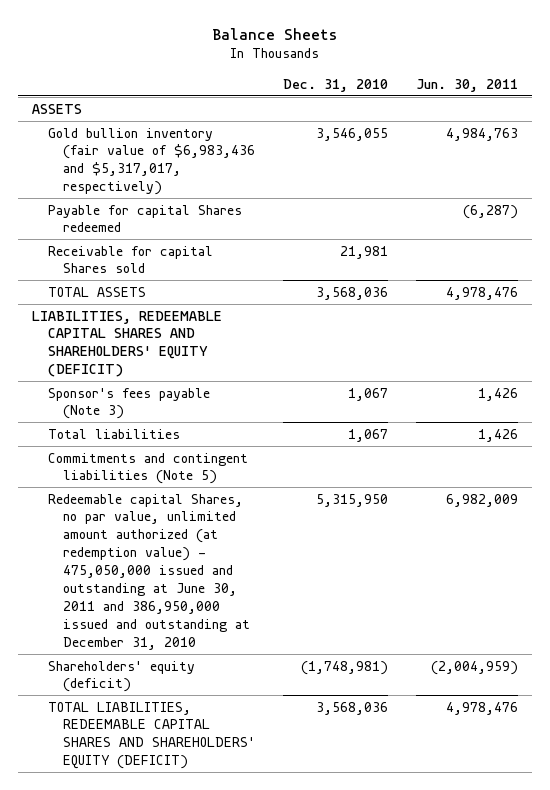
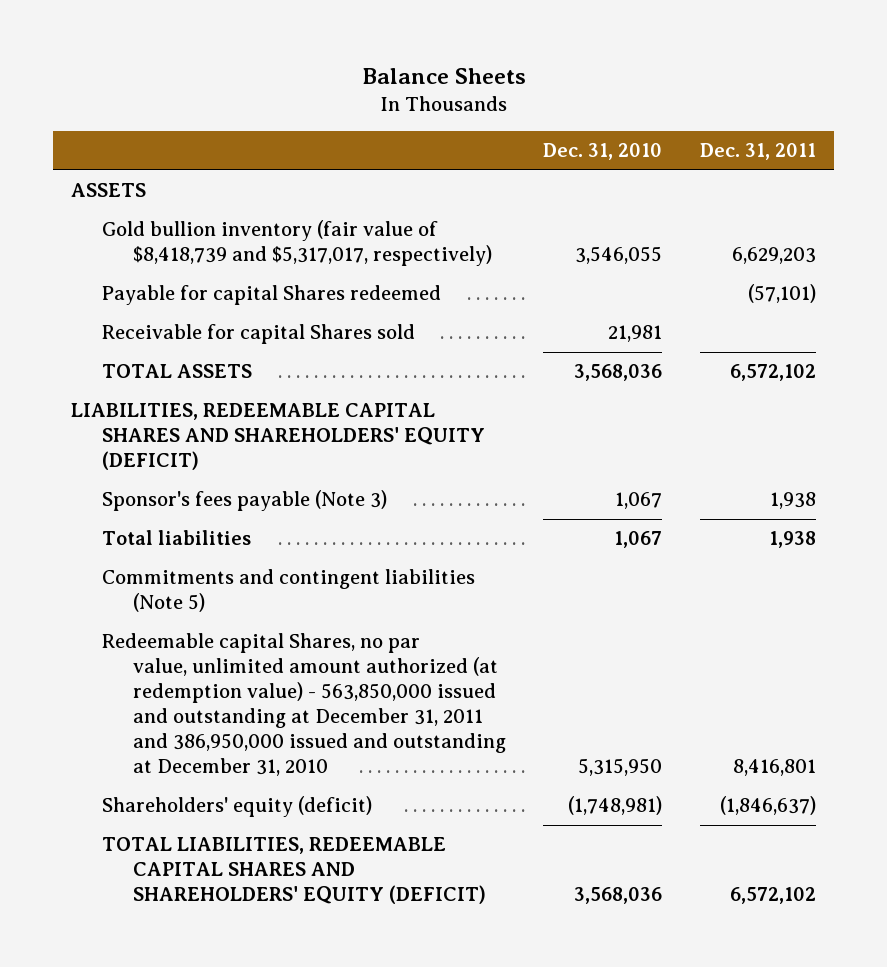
[415,78,518,92] Jun. 30, 2011 -> none
none -> [699,143,816,161] Dec. 31, 2011
[47,127,256,196] Gold bullion inventory (fair value of $6,983,436 and $5,317,017, respectively) -> [102,220,492,267] Gold bullion inventory (fair value of $8,418,739 and $5,317,017, respectively)
[47,493,251,650] Redeemable capital Shares, no par value, unlimited amount authorized (at redemption value) - 475,050,000 issued and outstanding at June 30, 2011 and 386,950,000 issued and outstanding at December 31, 2010 -> [102,633,506,777] Redeemable capital Shares, no par value, unlimited amount authorized (at redemption value) - 563,850,000 issued and outstanding at December 31, 2011 and 386,950,000 issued and outstanding at December 31, 2010

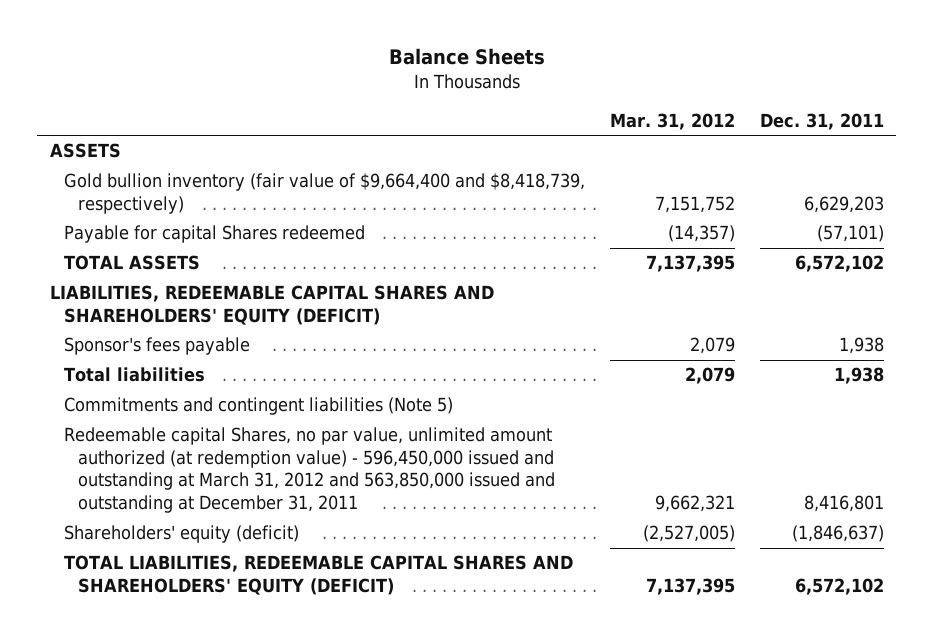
[543,143,663,161] Dec. 31, 2010 -> none
none -> [609,112,735,130] Mar. 31, 2012
[102,220,492,267] Gold bullion inventory (fair value of $8,418,739 and $5,317,017, respectively) -> [63,173,585,214] Gold bullion inventory (fair value of $9,664,400 and $8,418,739, respectively)
[102,324,416,345] Receivable for capital Shares sold -> none
[102,490,388,512] Sponsor's fees payable (Note 3) -> [63,337,250,356] Sponsor's fees payable
[102,633,506,777] Redeemable capital Shares, no par value, unlimited amount authorized (at redemption value) - 563,850,000 issued and outstanding at December 31, 2011 and 386,950,000 issued and outstanding at December 31, 2010 -> [63,427,556,514] Redeemable capital Shares, no par value, unlimited amount authorized (at redemption value) - 596,450,000 issued and outstanding at March 31, 2012 and 563,850,000 issued and outstanding at December 31, 2011

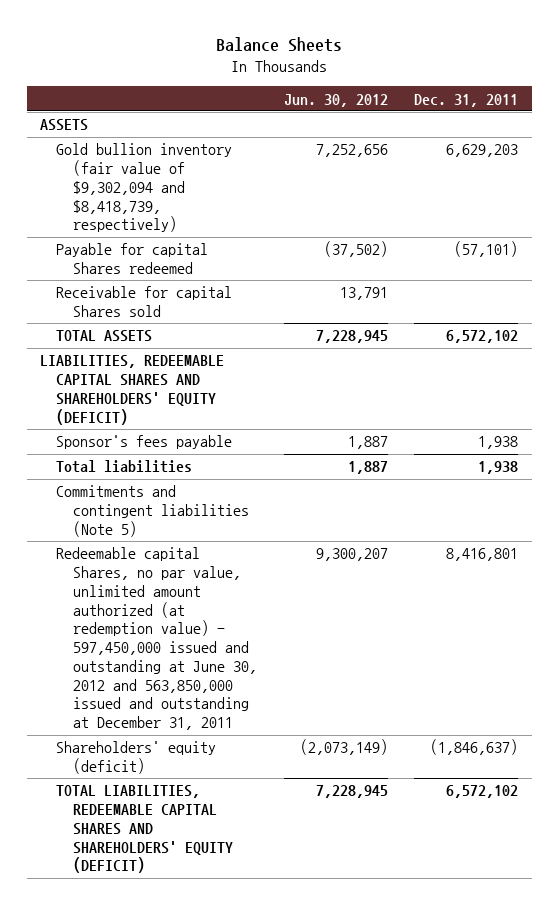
[609,112,735,130] Mar. 31, 2012 -> none
none -> [283,93,388,107] Jun. 30, 2012
[63,173,585,214] Gold bullion inventory (fair value of $9,664,400 and $8,418,739, respectively) -> [56,143,233,233] Gold bullion inventory (fair value of $9,302,094 and $8,418,739, respectively)
none -> [56,286,233,317] Receivable for capital Shares sold
[63,427,556,514] Redeemable capital Shares, no par value, unlimited amount authorized (at redemption value) - 596,450,000 issued and outstanding at March 31, 2012 and 563,850,000 issued and outstanding at December 31, 2011 -> [56,547,257,731] Redeemable capital Shares, no par value, unlimited amount authorized (at redemption value) - 597,450,000 issued and outstanding at June 30, 2012 and 563,850,000 issued and outstanding at December 31, 2011

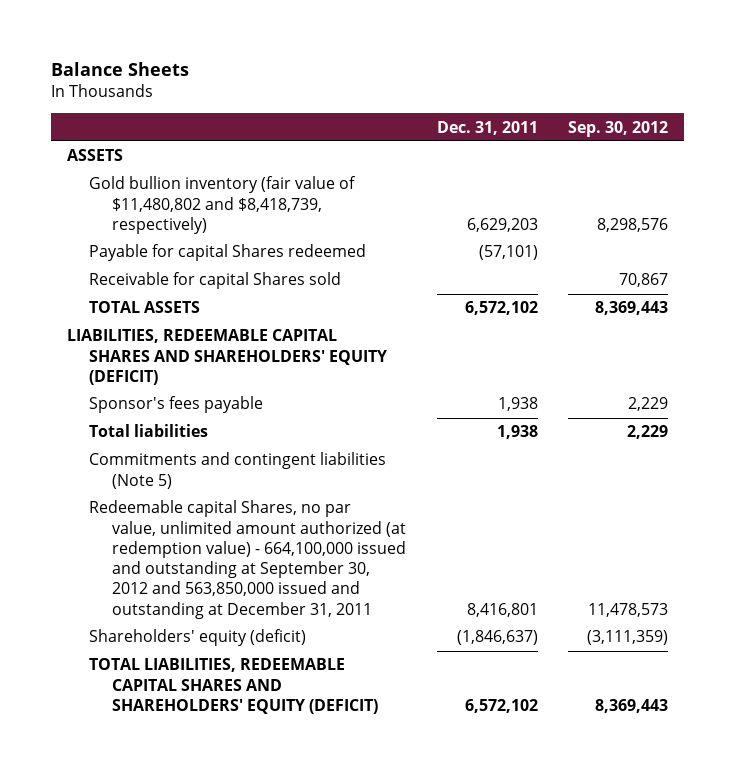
[283,93,388,107] Jun. 30, 2012 -> none
none -> [568,120,669,137] Sep. 30, 2012
[56,143,233,233] Gold bullion inventory (fair value of $9,302,094 and $8,418,739, respectively) -> [89,176,357,234] Gold bullion inventory (fair value of $11,480,802 and $8,418,739, respectively)
[56,547,257,731] Redeemable capital Shares, no par value, unlimited amount authorized (at redemption value) - 597,450,000 issued and outstanding at June 30, 2012 and 563,850,000 issued and outstanding at December 31, 2011 -> [89,500,406,619] Redeemable capital Shares, no par value, unlimited amount authorized (at redemption value) - 664,100,000 issued and outstanding at September 30, 2012 and 563,850,000 issued and outstanding at December 31, 2011

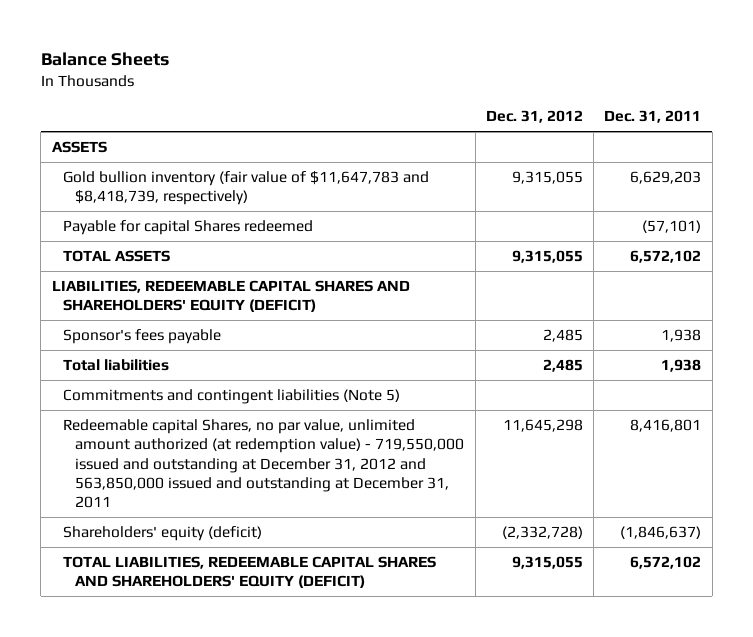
[568,120,669,137] Sep. 30, 2012 -> none
none -> [485,110,583,124] Dec. 31, 2012
[89,176,357,234] Gold bullion inventory (fair value of $11,480,802 and $8,418,739, respectively) -> [63,171,430,206] Gold bullion inventory (fair value of $11,647,783 and $8,418,739, respectively)
[89,272,342,290] Receivable for capital Shares sold -> none
[89,500,406,619] Redeemable capital Shares, no par value, unlimited amount authorized (at redemption value) - 664,100,000 issued and outstanding at September 30, 2012 and 563,850,000 issued and outstanding at December 31, 2011 -> [63,419,465,509] Redeemable capital Shares, no par value, unlimited amount authorized (at redemption value) - 719,550,000 issued and outstanding at December 31, 2012 and 563,850,000 issued and outstanding at December 31, 2011

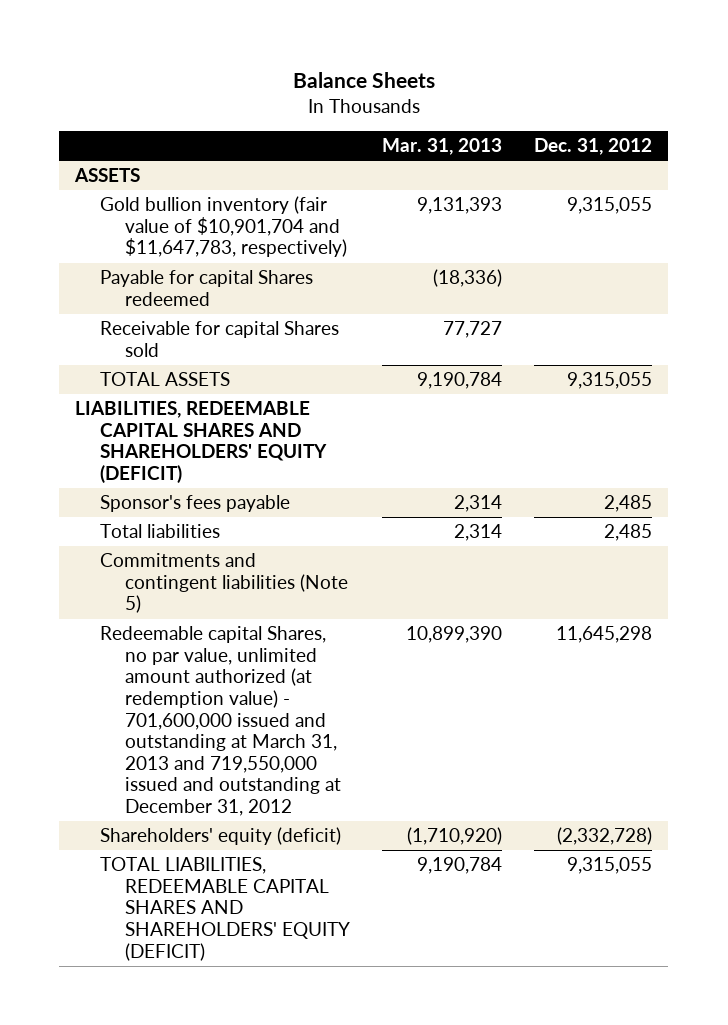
[604,110,702,124] Dec. 31, 2011 -> none
none -> [381,138,502,156] Mar. 31, 2013
[63,171,430,206] Gold bullion inventory (fair value of $11,647,783 and $8,418,739, respectively) -> [100,196,347,258] Gold bullion inventory (fair value of $10,901,704 and $11,647,783, respectively)
none -> [100,321,340,357] Receivable for capital Shares sold
[63,419,465,509] Redeemable capital Shares, no par value, unlimited amount authorized (at redemption value) - 719,550,000 issued and outstanding at December 31, 2012 and 563,850,000 issued and outstanding at December 31, 2011 -> [100,626,341,816] Redeemable capital Shares, no par value, unlimited amount authorized (at redemption value) - 701,600,000 issued and outstanding at March 31, 2013 and 719,550,000 issued and outstanding at December 31, 2012

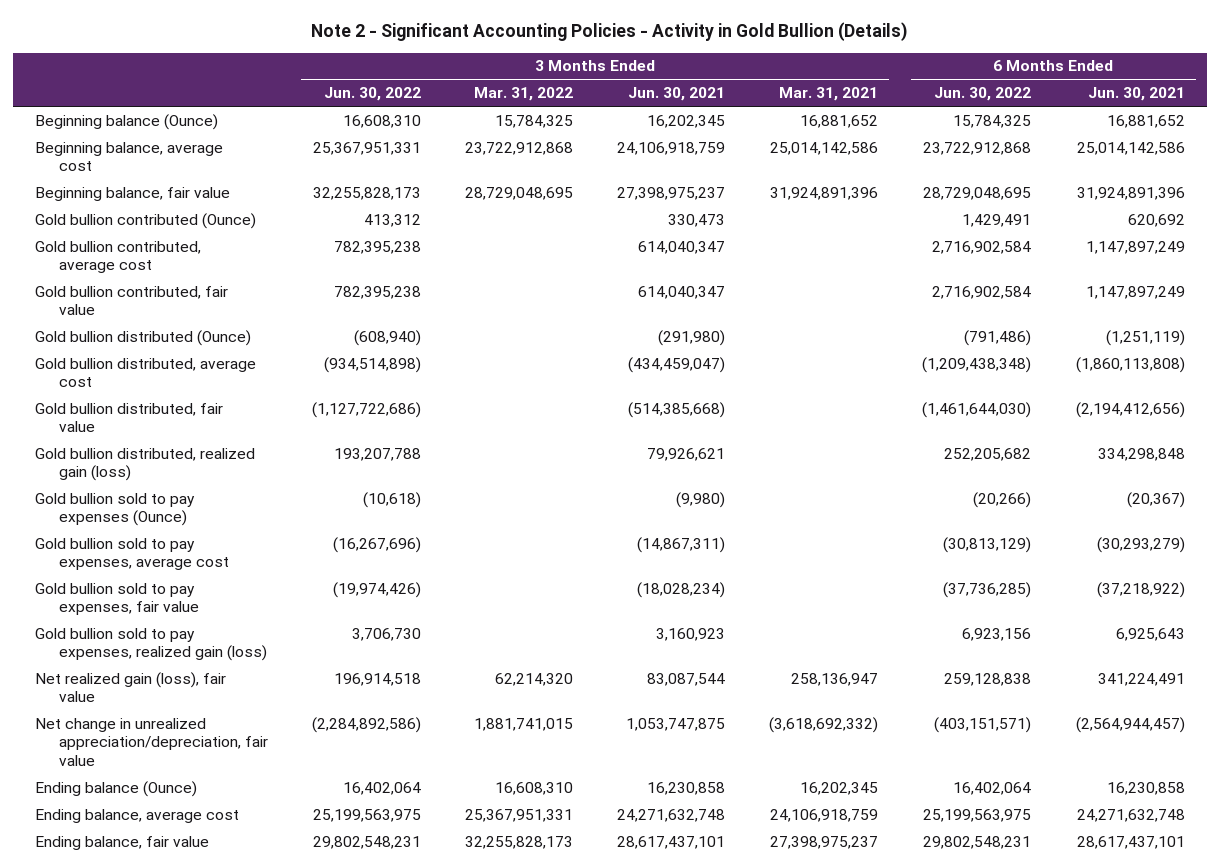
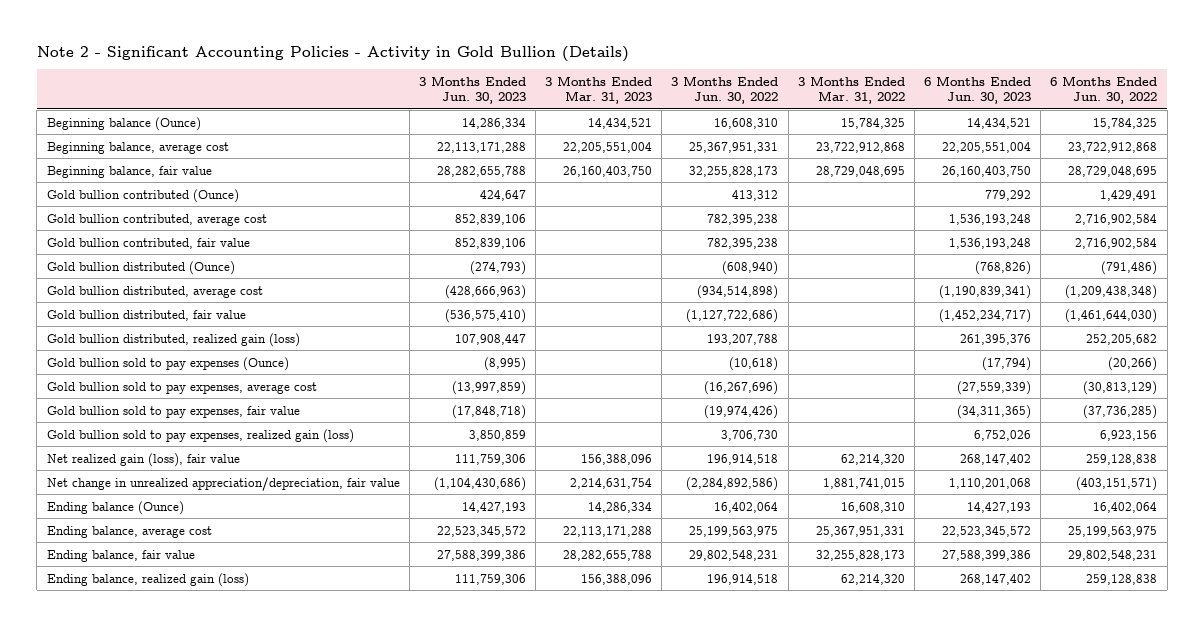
[628,87,726,102] Jun. 30, 2021 -> none
[779,87,879,102] Mar. 31, 2021 -> none
[1087,87,1185,102] Jun. 30, 2021 -> none
none -> [418,75,526,105] 3 Months Ended Jun. 30, 2023
none -> [545,75,653,105] 3 Months Ended Mar. 31, 2023
none -> [924,75,1032,105] 6 Months Ended Jun. 30, 2023
none -> [46,572,249,587] Ending balance, realized gain (loss)

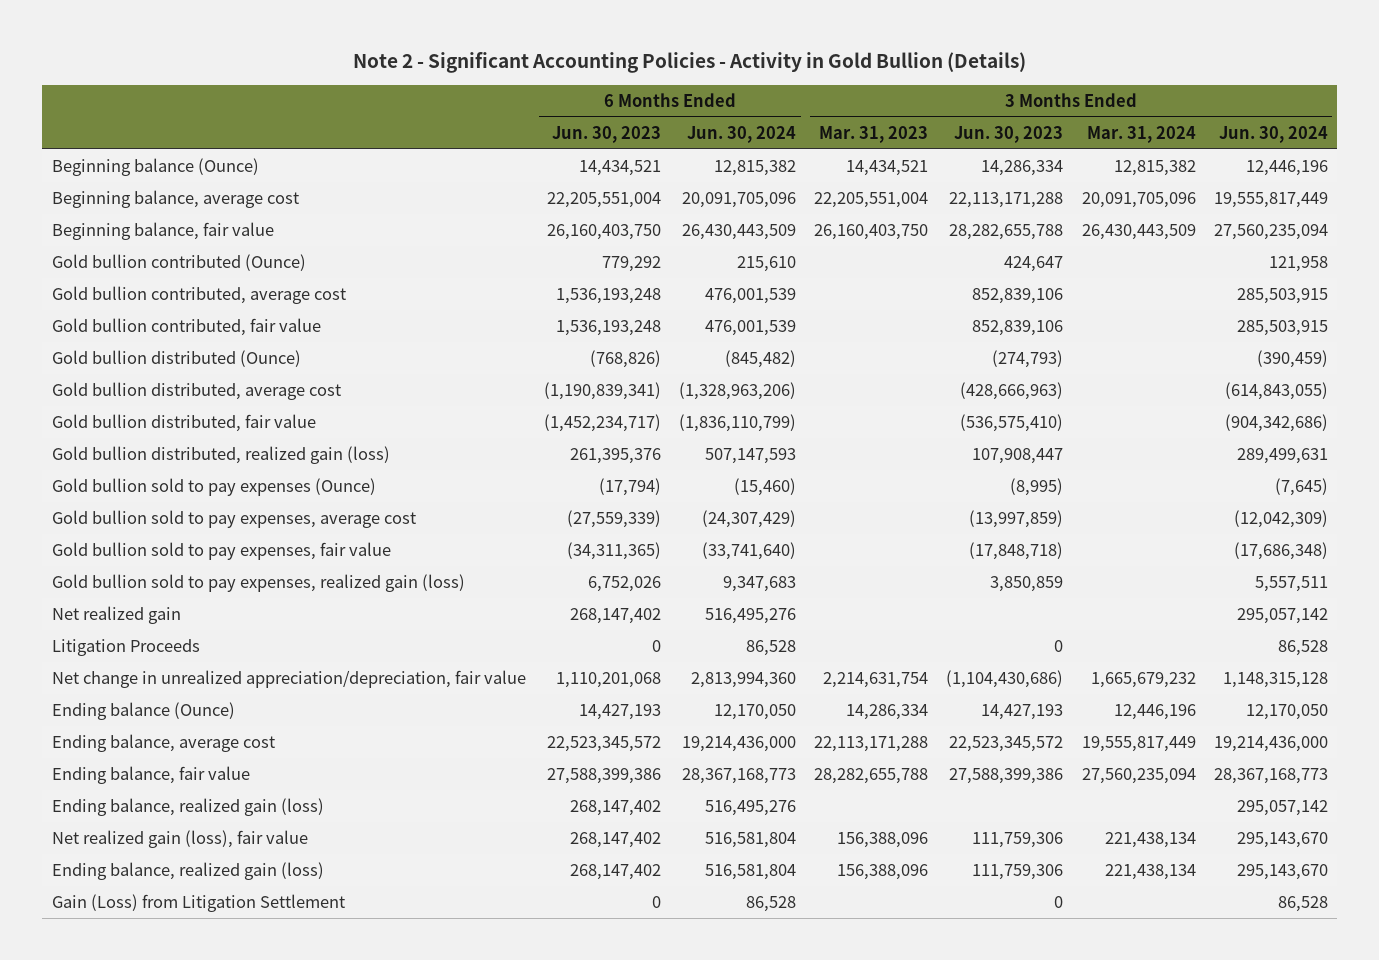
[671,75,779,105] 3 Months Ended Jun. 30, 2022 -> none
[797,75,905,105] 3 Months Ended Mar. 31, 2022 -> none
[1050,75,1158,105] 6 Months Ended Jun. 30, 2022 -> none
none -> [687,125,797,143] Jun. 30, 2024
none -> [1086,125,1196,143] Mar. 31, 2024
none -> [1218,125,1328,143] Jun. 30, 2024
none -> [51,606,181,625] Net realized gain
none -> [51,639,200,657] Litigation Proceeds
none -> [51,798,324,817] Ending balance, realized gain (loss)
[46,452,240,467] Net realized gain (loss), fair value -> [51,830,308,849] Net realized gain (loss), fair value
none -> [51,894,345,913] Gain (Loss) from Litigation Settlement

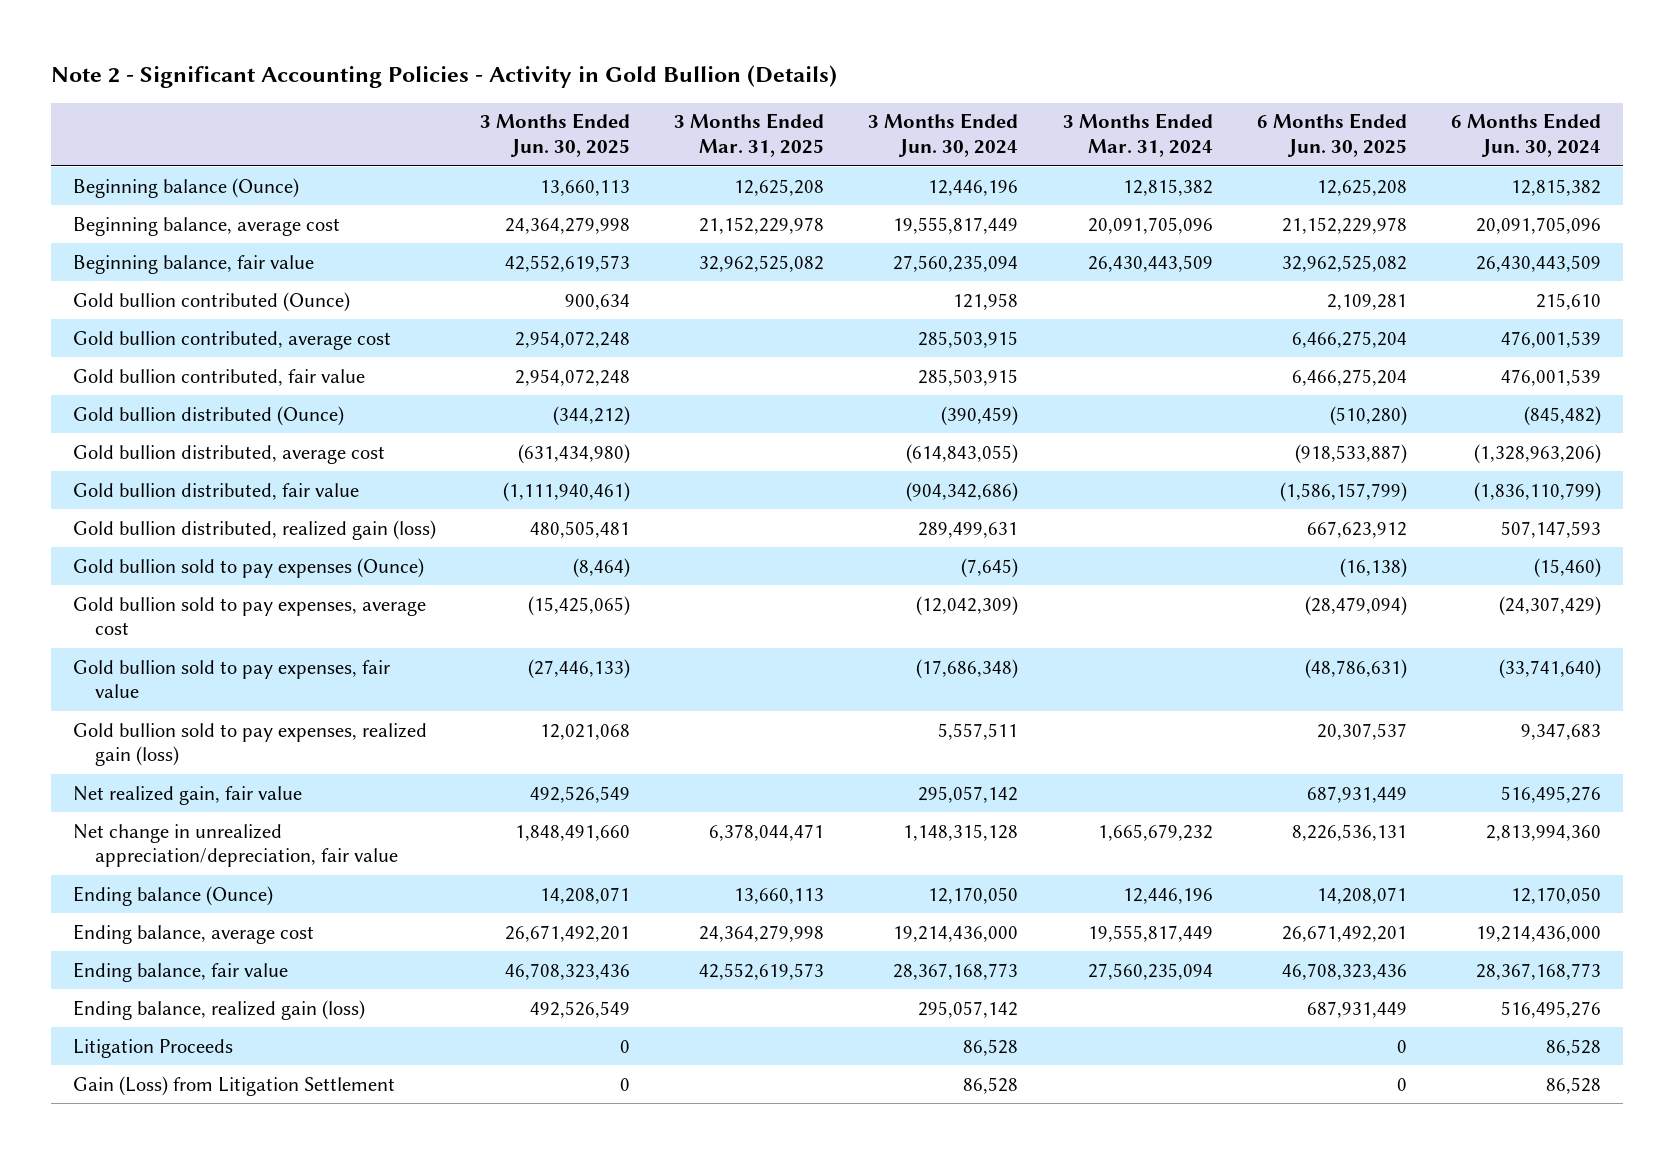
[551,125,661,143] Jun. 30, 2023 -> none
[819,125,929,143] Mar. 31, 2023 -> none
[954,125,1064,143] Jun. 30, 2023 -> none
none -> [480,113,631,158] 3 Months Ended Jun. 30, 2025
none -> [674,113,825,158] 3 Months Ended Mar. 31, 2025
none -> [1256,113,1407,158] 6 Months Ended Jun. 30, 2025
[51,606,181,625] Net realized gain -> [73,785,303,805] Net realized gain, fair value
[51,830,308,849] Net realized gain (loss), fair value -> none
[51,862,324,881] Ending balance, realized gain (loss) -> none
[51,639,200,657] Litigation Proceeds -> [73,1038,234,1058] Litigation Proceeds

